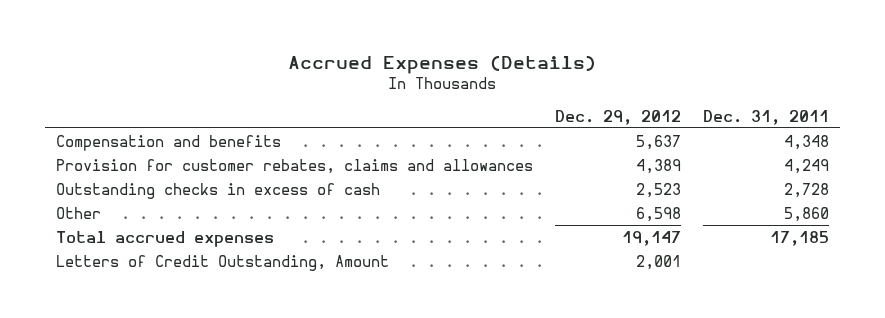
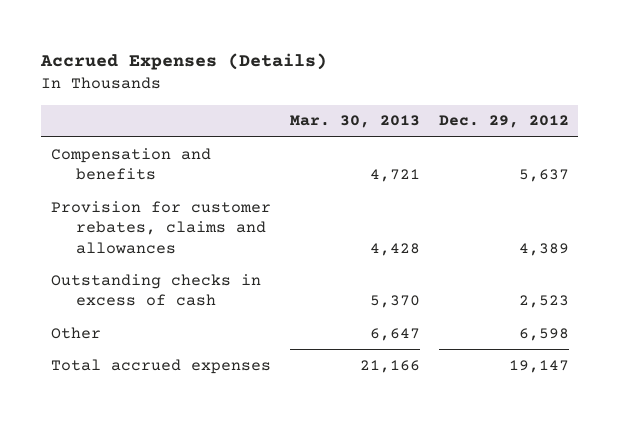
[702,109,829,125] Dec. 31, 2011 -> none
none -> [289,115,420,129] Mar. 30, 2013
[56,254,390,271] Letters of Credit Outstanding, Amount -> none

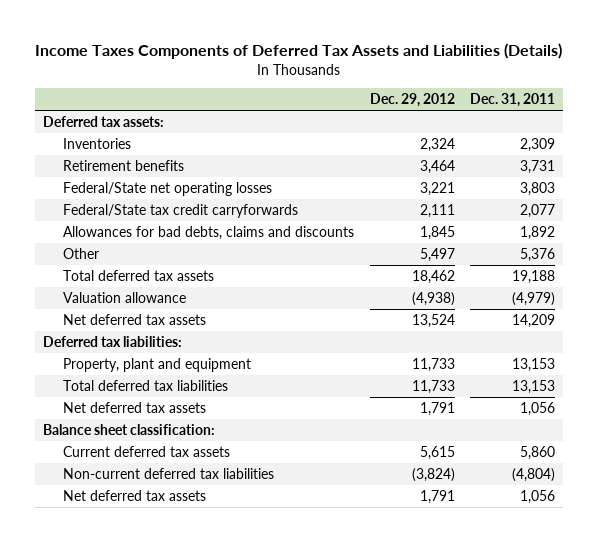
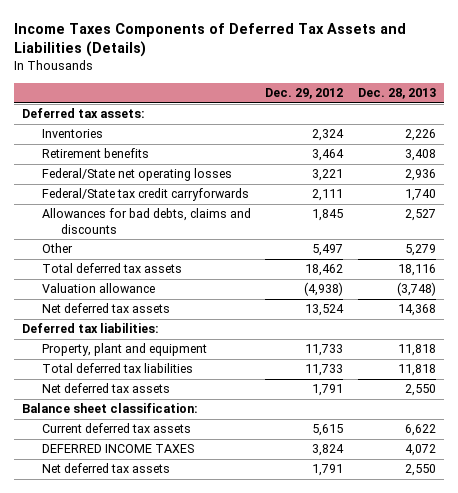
[470,93,556,108] Dec. 31, 2011 -> none
none -> [358,88,437,100] Dec. 28, 2013
[62,468,274,480] Non-current deferred tax liabilities -> [41,444,194,454] DEFERRED INCOME TAXES
[411,468,455,483] (3,824) -> [312,444,345,457] 3,824

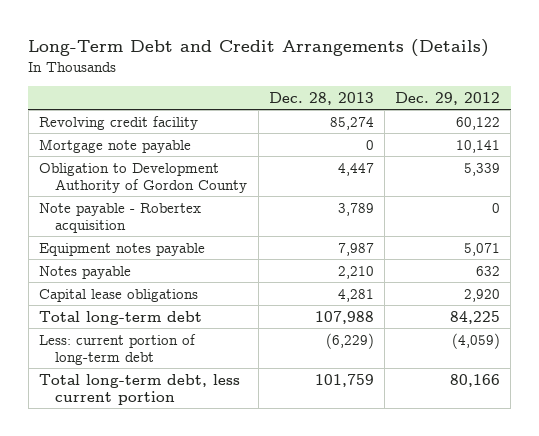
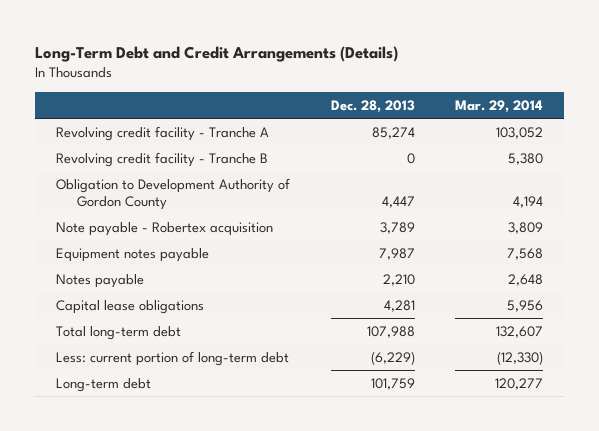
[395,91,501,105] Dec. 29, 2012 -> none
none -> [455,99,544,113] Mar. 29, 2014
[39,138,192,153] Mortgage note payable -> none
[39,115,199,130] Revolving credit facility -> [55,125,269,141] Revolving credit facility - Tranche A
none -> [55,151,268,167] Revolving credit facility - Tranche B
[39,373,241,405] Total long-term debt, less current portion -> [55,377,151,392] Long-term debt

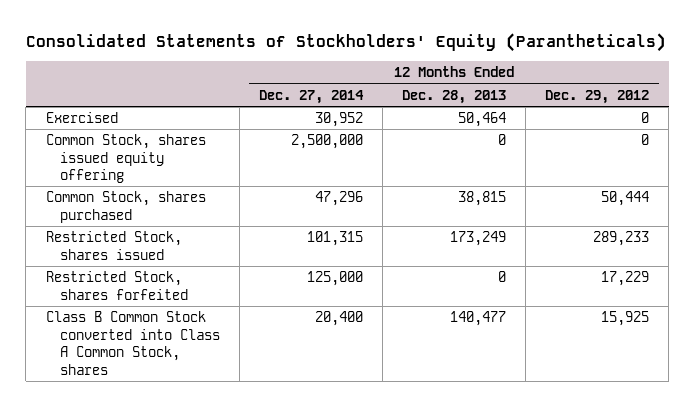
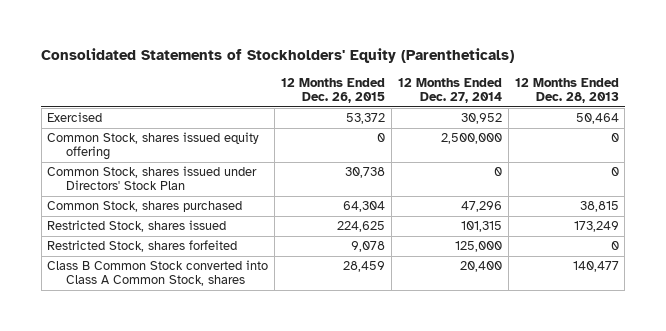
[25,33,666,53] Consolidated Statements of Stockholders' Equity (Parantheticals) -> [41,48,515,64] Consolidated Statements of Stockholders' Equity (Parentheticals)
[545,89,650,104] Dec. 29, 2012 -> none
none -> [281,77,386,104] 12 Months Ended Dec. 26, 2015
none -> [47,166,258,191] Common Stock, shares issued under Directors' Stock Plan

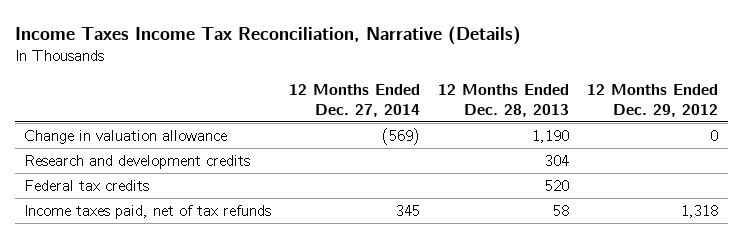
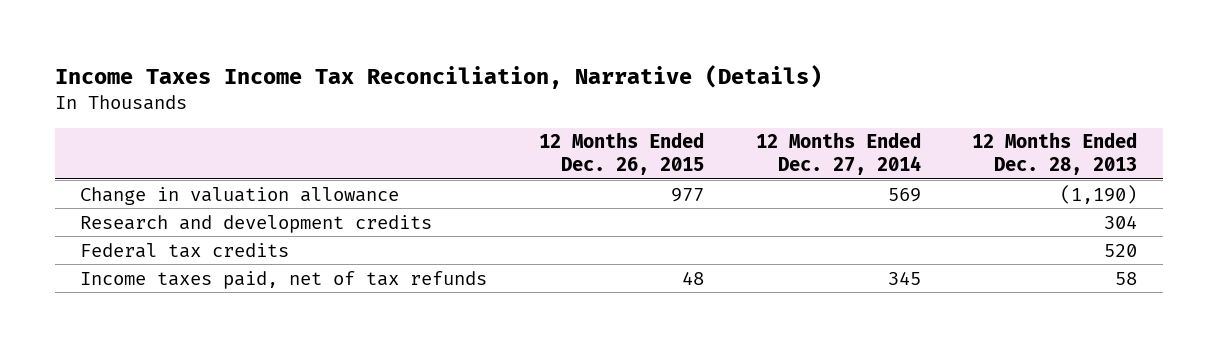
[587,83,719,117] 12 Months Ended Dec. 29, 2012 -> none
none -> [539,132,705,176] 12 Months Ended Dec. 26, 2015
[382,128,421,146] (569) -> [887,187,921,202] 569
[532,130,570,144] 1,190 -> [1060,184,1138,204] (1,190)

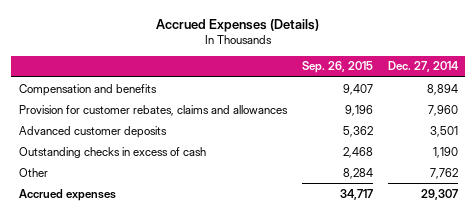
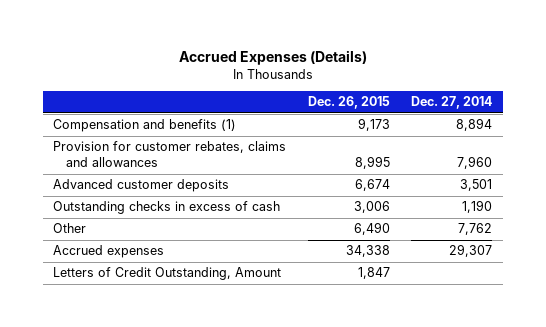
[301,61,373,74] Sep. 26, 2015 -> none
none -> [307,96,390,110] Dec. 26, 2015
[18,83,157,96] Compensation and benefits -> [53,119,237,133] Compensation and benefits (1)
none -> [53,267,282,281] Letters of Credit Outstanding, Amount

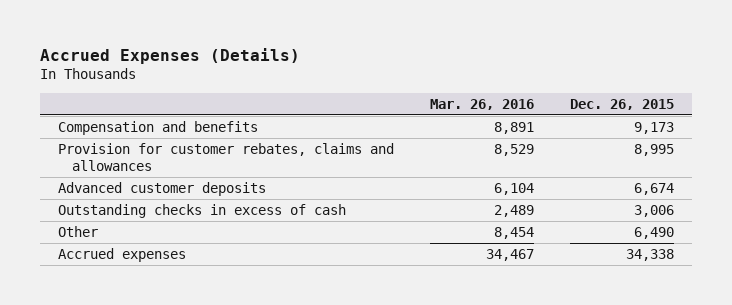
[411,96,493,110] Dec. 27, 2014 -> none
none -> [430,98,535,110] Mar. 26, 2016
[53,119,237,133] Compensation and benefits (1) -> [57,121,258,136] Compensation and benefits
[53,267,282,281] Letters of Credit Outstanding, Amount -> none

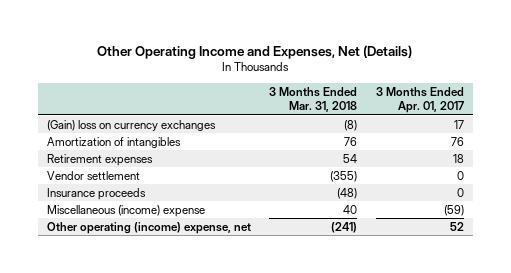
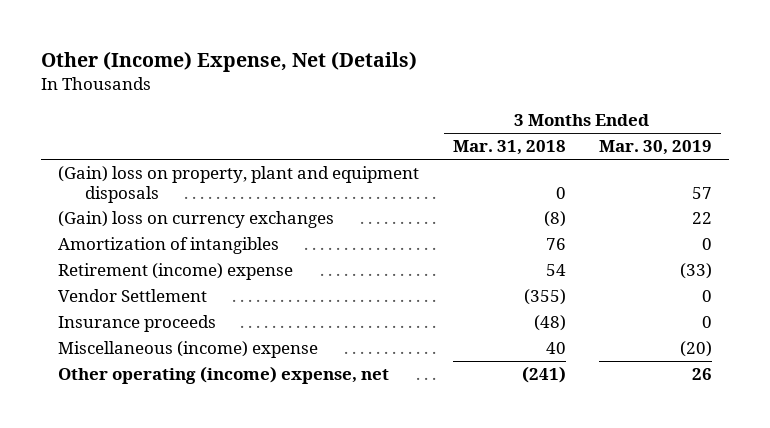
[97,44,413,59] Other Operating Income and Expenses, Net (Details) -> [41,51,418,73] Other (Income) Expense, Net (Details)
[376,86,465,114] 3 Months Ended Apr. 01, 2017 -> none
none -> [599,140,713,156] Mar. 30, 2019
none -> [57,166,419,203] (Gain) loss on property, plant and equipment disposals
[46,153,153,166] Retirement expenses -> [57,263,293,281] Retirement (income) expense
[46,170,140,180] Vendor settlement -> [57,289,207,303] Vendor Settlement

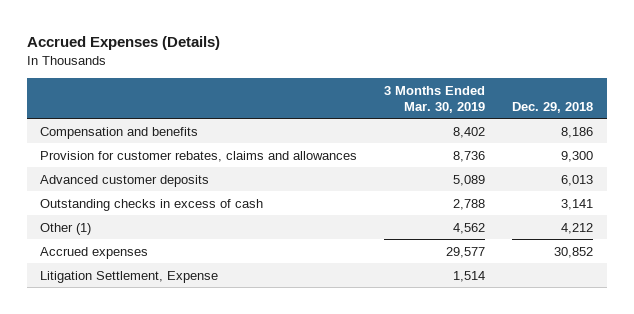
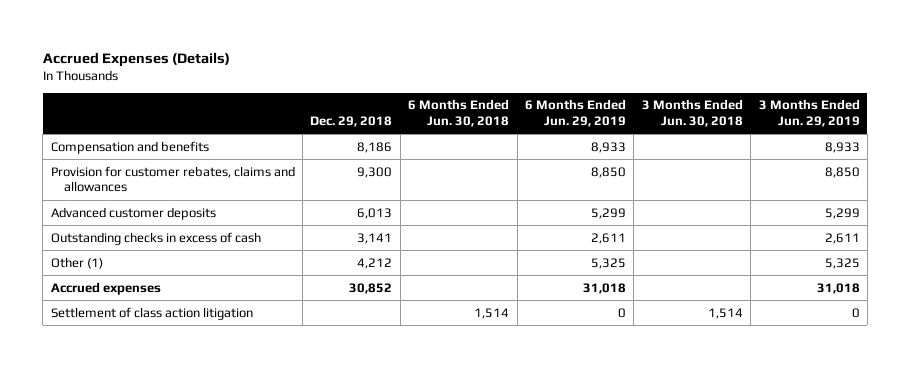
[384,85,486,113] 3 Months Ended Mar. 30, 2019 -> none
none -> [408,99,510,127] 6 Months Ended Jun. 30, 2018
none -> [524,99,626,127] 6 Months Ended Jun. 29, 2019
none -> [641,99,743,127] 3 Months Ended Jun. 30, 2018
none -> [758,99,860,127] 3 Months Ended Jun. 29, 2019
[40,270,219,283] Litigation Settlement, Expense -> [50,306,253,320] Settlement of class action litigation

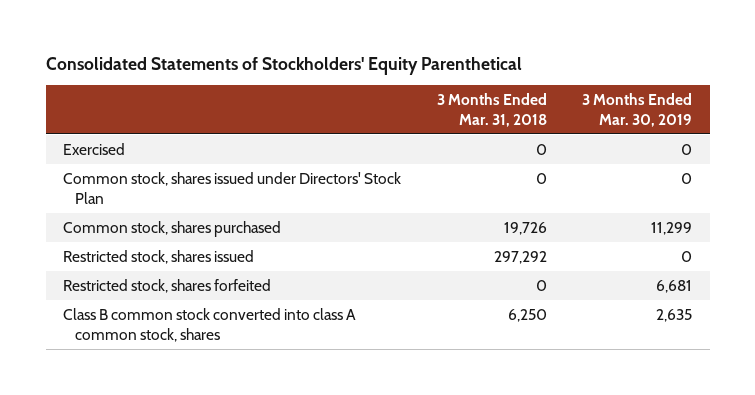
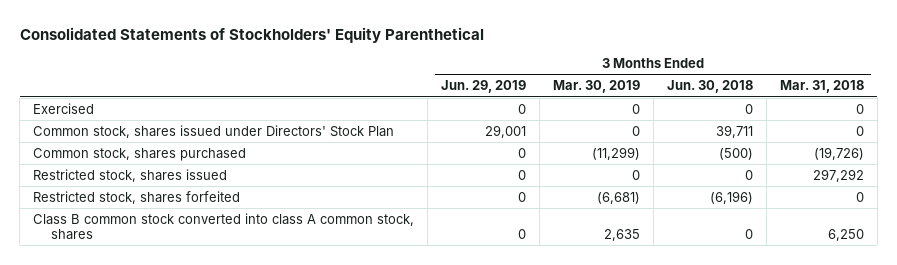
none -> [441,80,527,94] Jun. 29, 2019
none -> [667,80,754,94] Jun. 30, 2018
[503,221,547,235] 19,726 -> [813,146,864,160] (19,726)
[651,221,693,235] 11,299 -> [592,146,641,160] (11,299)
[656,279,693,293] 6,681 -> [597,191,641,204] (6,681)

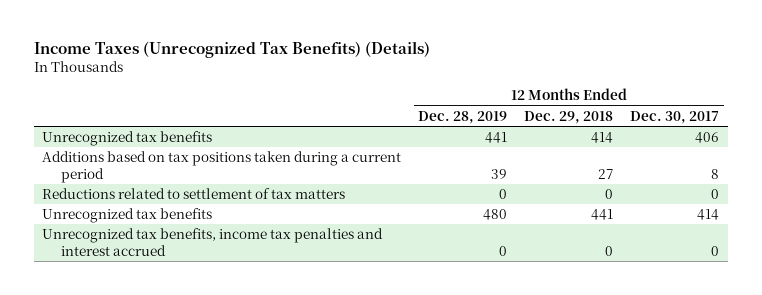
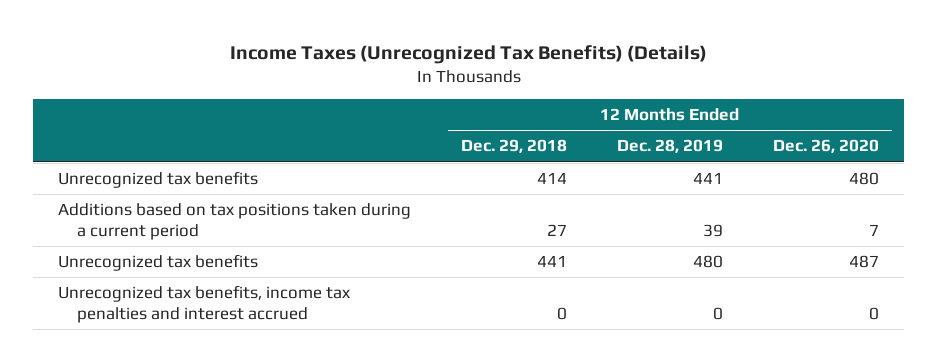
[630,110,720,124] Dec. 30, 2017 -> none
none -> [773,139,880,154] Dec. 26, 2020
[42,188,346,200] Reductions related to settlement of tax matters -> none

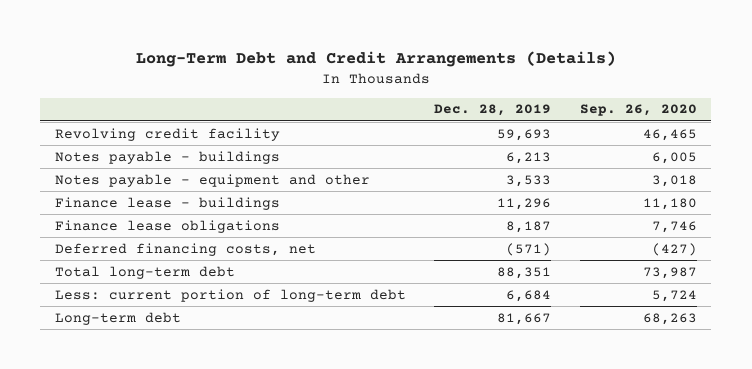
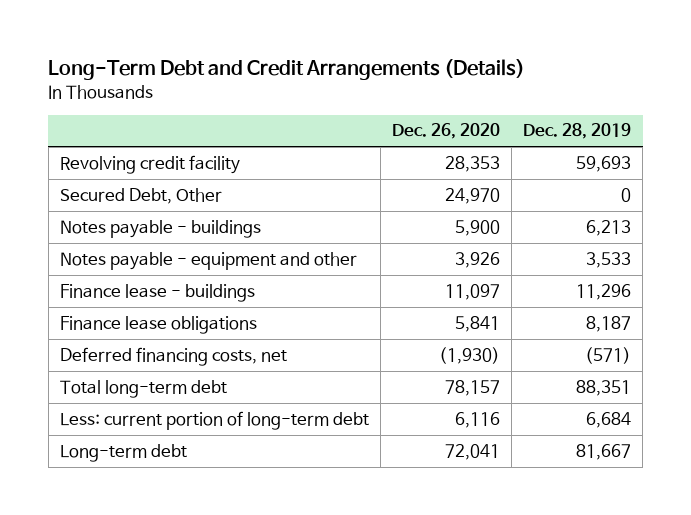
[579,104,697,117] Sep. 26, 2020 -> none
none -> [392,123,501,140] Dec. 26, 2020
none -> [59,187,222,204] Secured Debt, Other

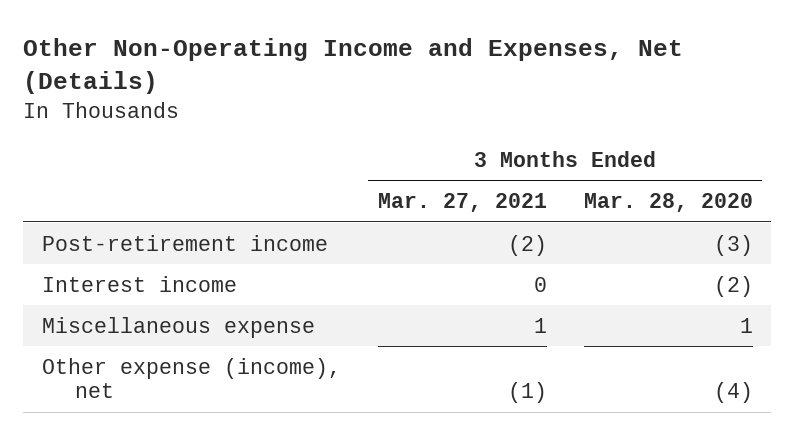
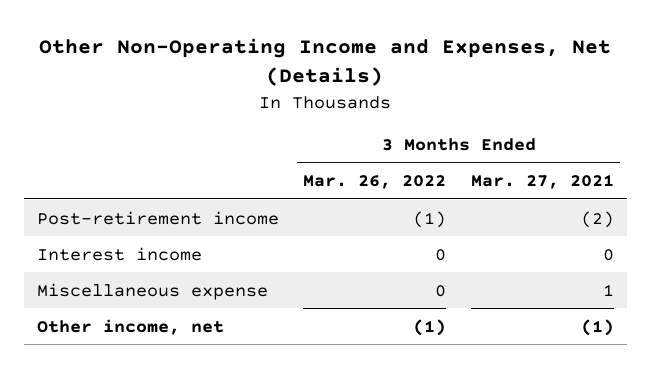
[583,193,753,213] Mar. 28, 2020 -> none
none -> [303,175,447,190] Mar. 26, 2022
[41,357,341,399] Other expense (income), net -> [36,318,224,335] Other income, net

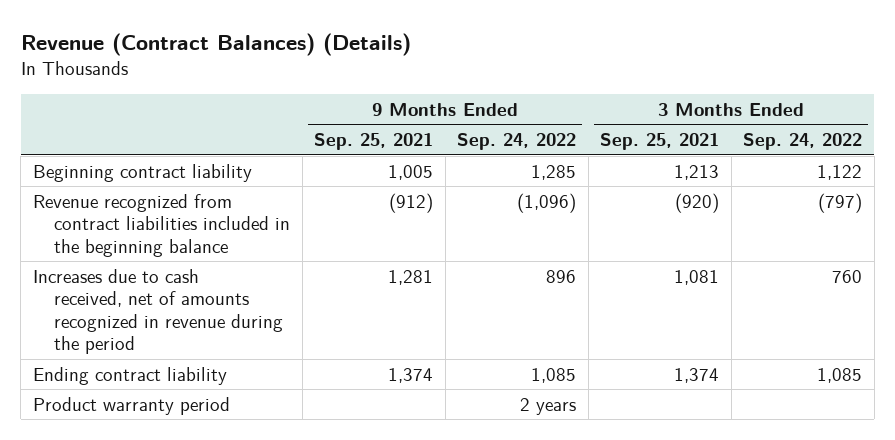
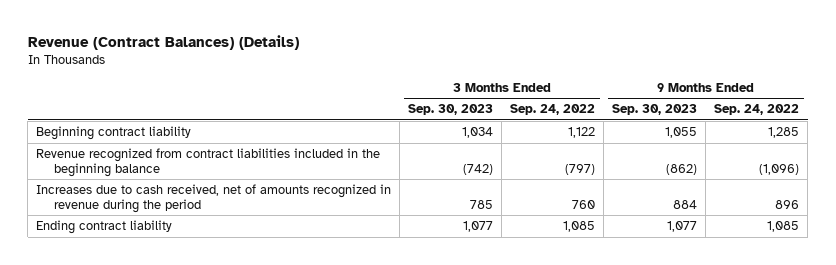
[314,133,434,151] Sep. 25, 2021 -> none
[600,133,720,151] Sep. 25, 2021 -> none
none -> [408,104,494,116] Sep. 30, 2023
none -> [612,104,698,116] Sep. 30, 2023
[32,396,230,415] Product warranty period -> none

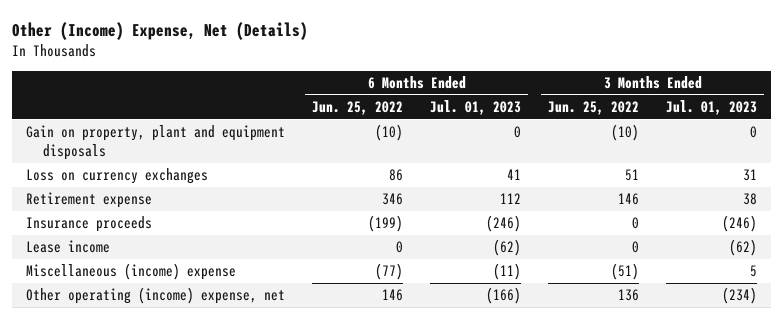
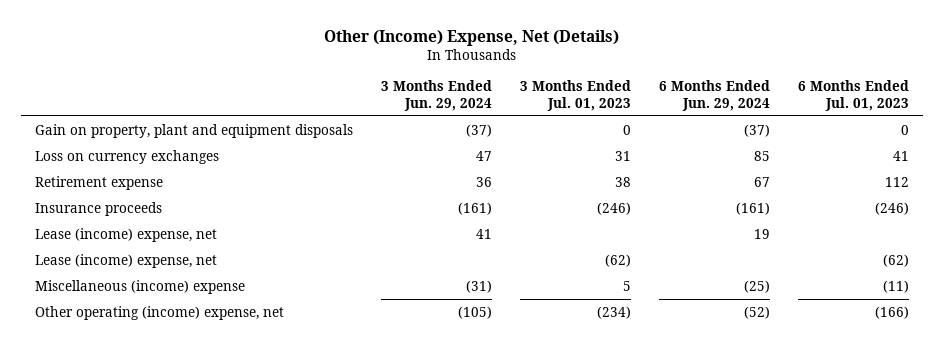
[312,100,404,115] Jun. 25, 2022 -> none
[548,100,640,115] Jun. 25, 2022 -> none
none -> [381,80,493,111] 3 Months Ended Jun. 29, 2024
none -> [658,80,770,111] 6 Months Ended Jun. 29, 2024
none -> [35,227,218,242] Lease (income) expense, net
[25,240,110,254] Lease income -> [35,253,218,268] Lease (income) expense, net

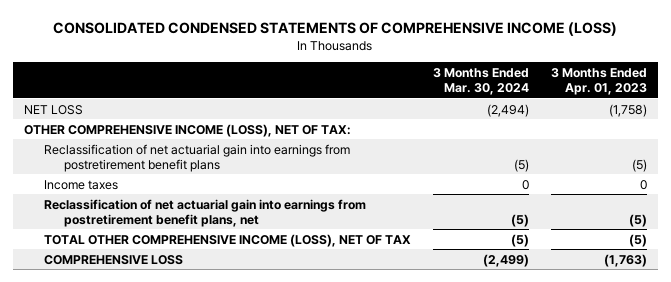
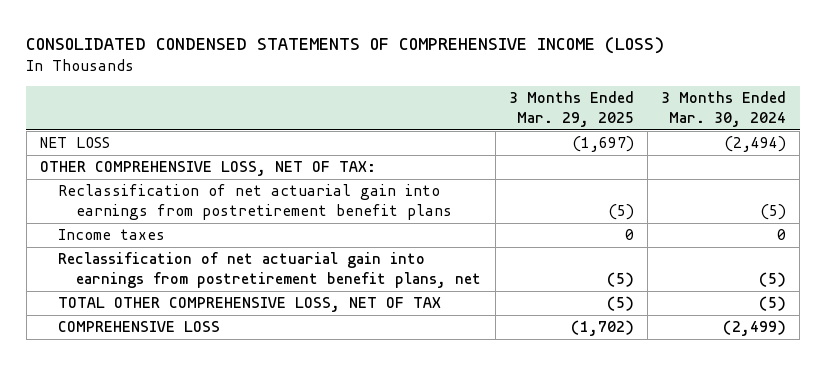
[550,68,647,96] 3 Months Ended Apr. 01, 2023 -> none
none -> [508,91,634,128] 3 Months Ended Mar. 29, 2025
[24,123,352,137] OTHER COMPREHENSIVE INCOME (LOSS), NET OF TAX: -> [40,161,377,177] OTHER COMPREHENSIVE LOSS, NET OF TAX:
[43,233,411,247] TOTAL OTHER COMPREHENSIVE INCOME (LOSS), NET OF TAX -> [58,297,442,313] TOTAL OTHER COMPREHENSIVE LOSS, NET OF TAX

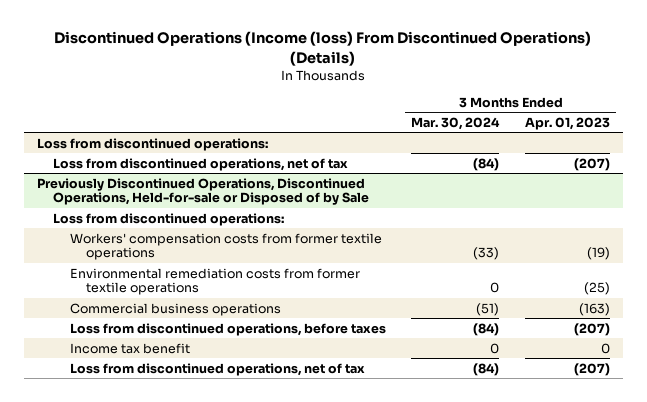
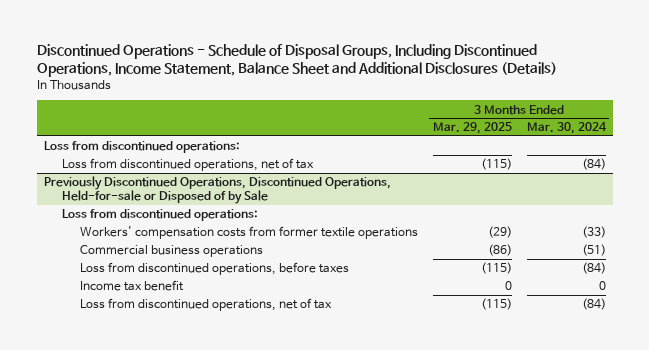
[54,31,592,66] Discontinued Operations (Income (loss) From Discontinued Operations) (Details) -> [36,43,557,77] Discontinued Operations - Schedule of Disposal Groups, Including Discontinued Operations, Income Statement, Balance Sheet and Additional Disclosures (Details)
[524,116,610,130] Apr. 01, 2023 -> none
none -> [432,122,512,135] Mar. 29, 2025
[69,267,360,296] Environmental remediation costs from former textile operations -> none

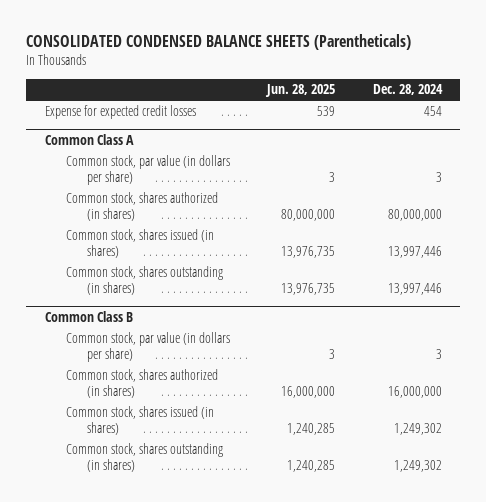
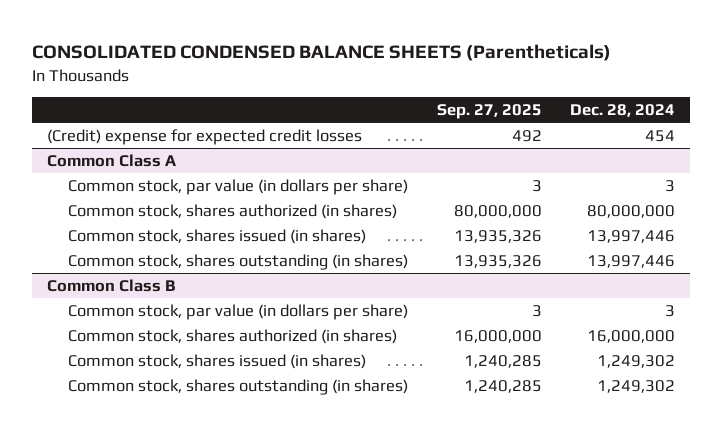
[265,84,336,98] Jun. 28, 2025 -> none
none -> [436,104,542,120] Sep. 27, 2025
[44,105,196,120] Expense for expected credit losses -> [46,128,362,145] (Credit) expense for expected credit losses

